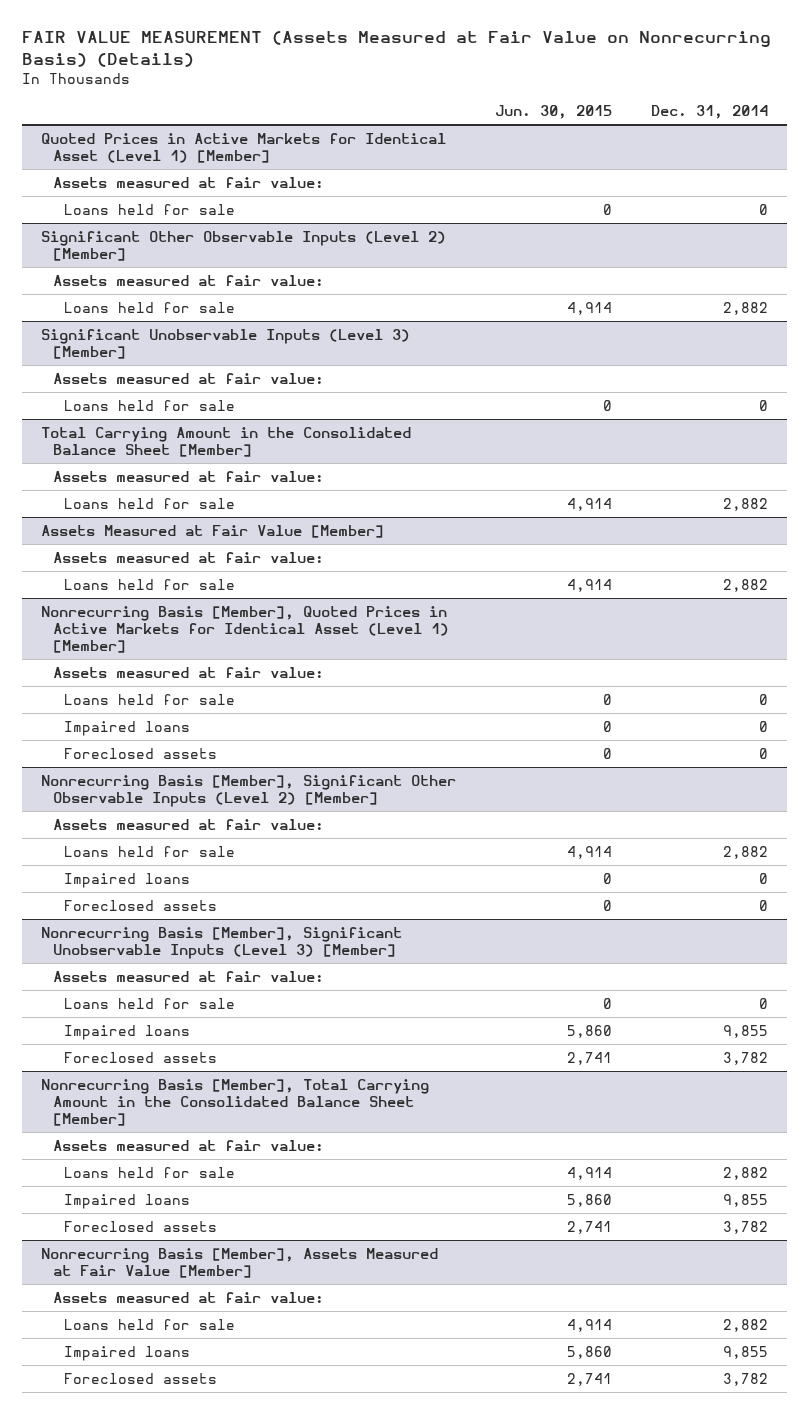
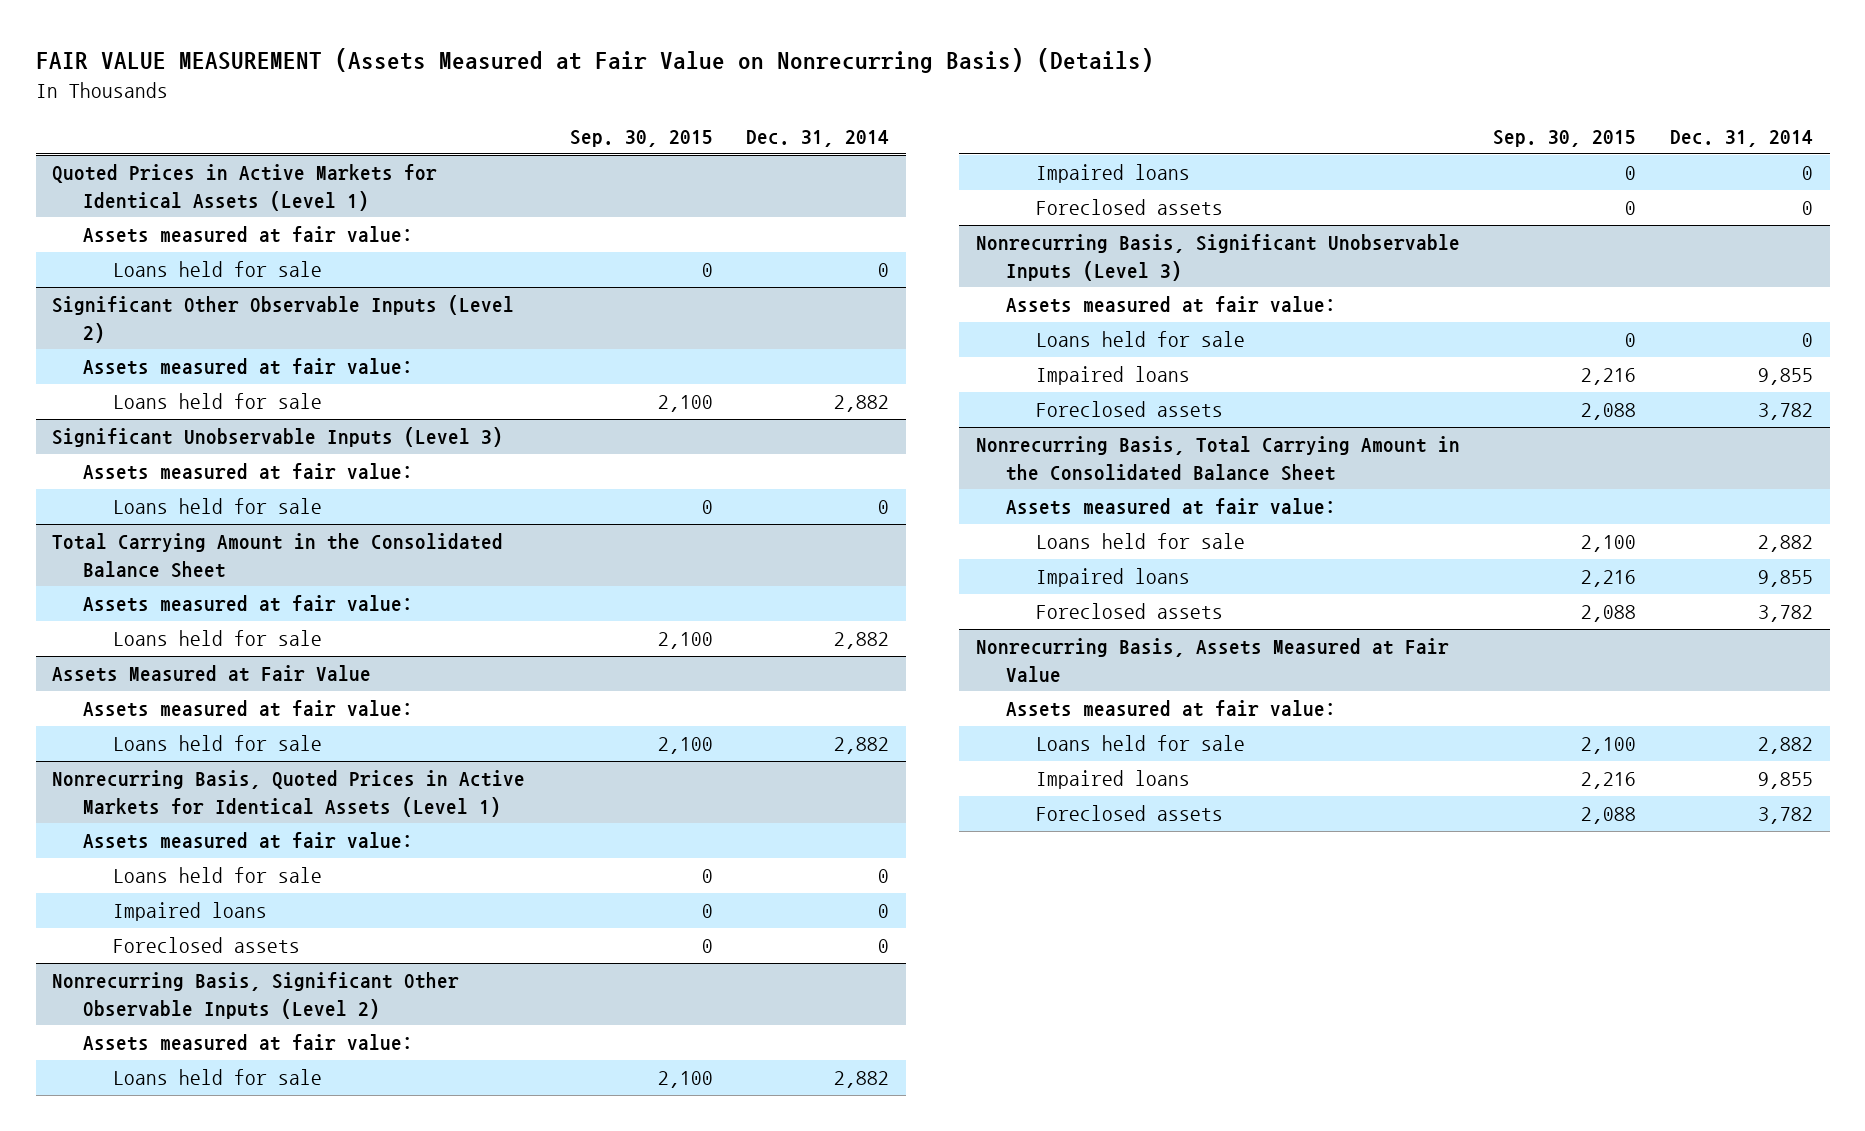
[495,105,613,120] Jun. 30, 2015 -> none
none -> [569,129,713,147] Sep. 30, 2015
[41,132,447,163] Quoted Prices in Active Markets for Identical Asset (Level 1) [Member] -> [52,164,438,211] Quoted Prices in Active Markets for Identical Assets (Level 1)
[41,230,447,261] Significant Other Observable Inputs (Level 2) [Member] -> [52,295,515,343] Significant Other Observable Inputs (Level 2)
[41,328,411,359] Significant Unobservable Inputs (Level 3) [Member] -> [52,427,504,448] Significant Unobservable Inputs (Level 3)
[41,426,412,457] Total Carrying Amount in the Consolidated Balance Sheet [Member] -> [52,533,504,578] Total Carrying Amount in the Consolidated Balance Sheet
[41,524,385,538] Assets Measured at Fair Value [Member] -> [52,665,372,683] Assets Measured at Fair Value
[41,605,449,654] Nonrecurring Basis [Member], Quoted Prices in Active Markets for Identical Asset (Level 1) [Member] -> [52,770,526,817] Nonrecurring Basis, Quoted Prices in Active Markets for Identical Assets (Level 1)
[41,774,457,807] Nonrecurring Basis [Member], Significant Other Observable Inputs (Level 2) [Member] -> [52,972,460,1019] Nonrecurring Basis, Significant Other Observable Inputs (Level 2)
[41,926,403,959] Nonrecurring Basis [Member], Significant Unobservable Inputs (Level 3) [Member] -> [975,234,1460,281] Nonrecurring Basis, Significant Unobservable Inputs (Level 3)
[41,1078,430,1127] Nonrecurring Basis [Member], Total Carrying Amount in the Consolidated Balance Sheet [Member] -> [975,436,1460,481] Nonrecurring Basis, Total Carrying Amount in the Consolidated Balance Sheet
[41,1247,439,1278] Nonrecurring Basis [Member], Assets Measured at Fair Value [Member] -> [975,638,1449,682] Nonrecurring Basis, Assets Measured at Fair Value

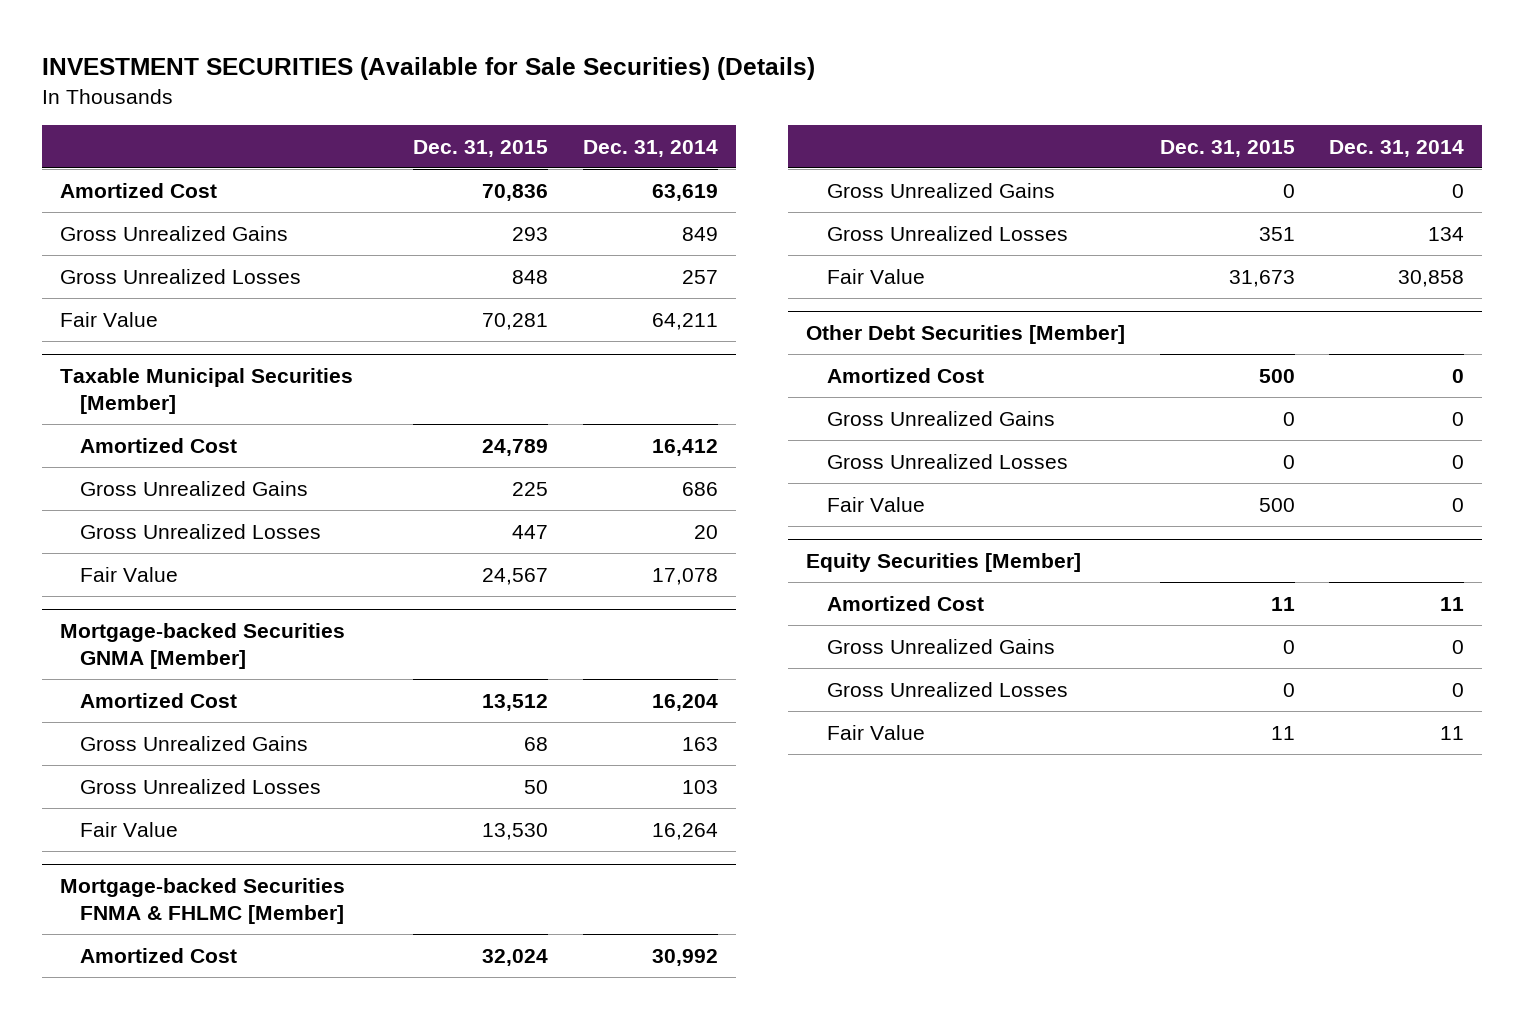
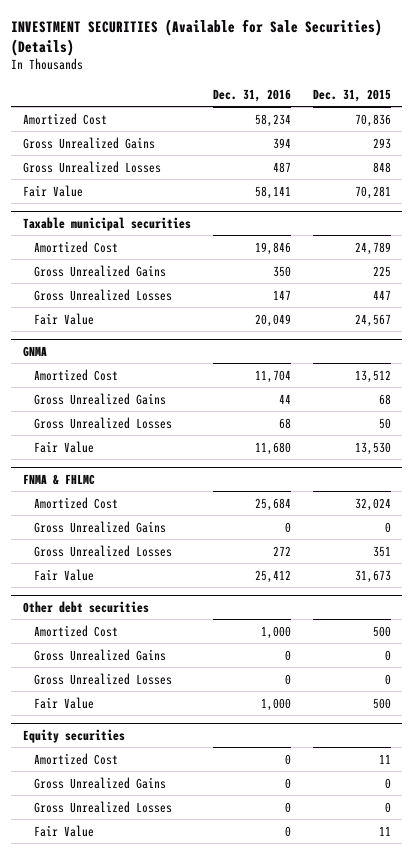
[583,139,719,157] Dec. 31, 2014 -> none
none -> [212,89,291,103] Dec. 31, 2016
[59,368,353,414] Taxable Municipal Securities [Member] -> [22,216,191,231] Taxable municipal securities
[59,623,345,669] Mortgage-backed Securities GNMA [Member] -> [22,345,47,357] GNMA
[59,878,345,924] Mortgage-backed Securities FNMA & FHLMC [Member] -> [22,473,95,485] FNMA & FHLMC
[805,325,1125,345] Other Debt Securities [Member] -> [22,600,149,613] Other debt securities
[805,553,1081,573] Equity Securities [Member] -> [22,728,125,743] Equity securities

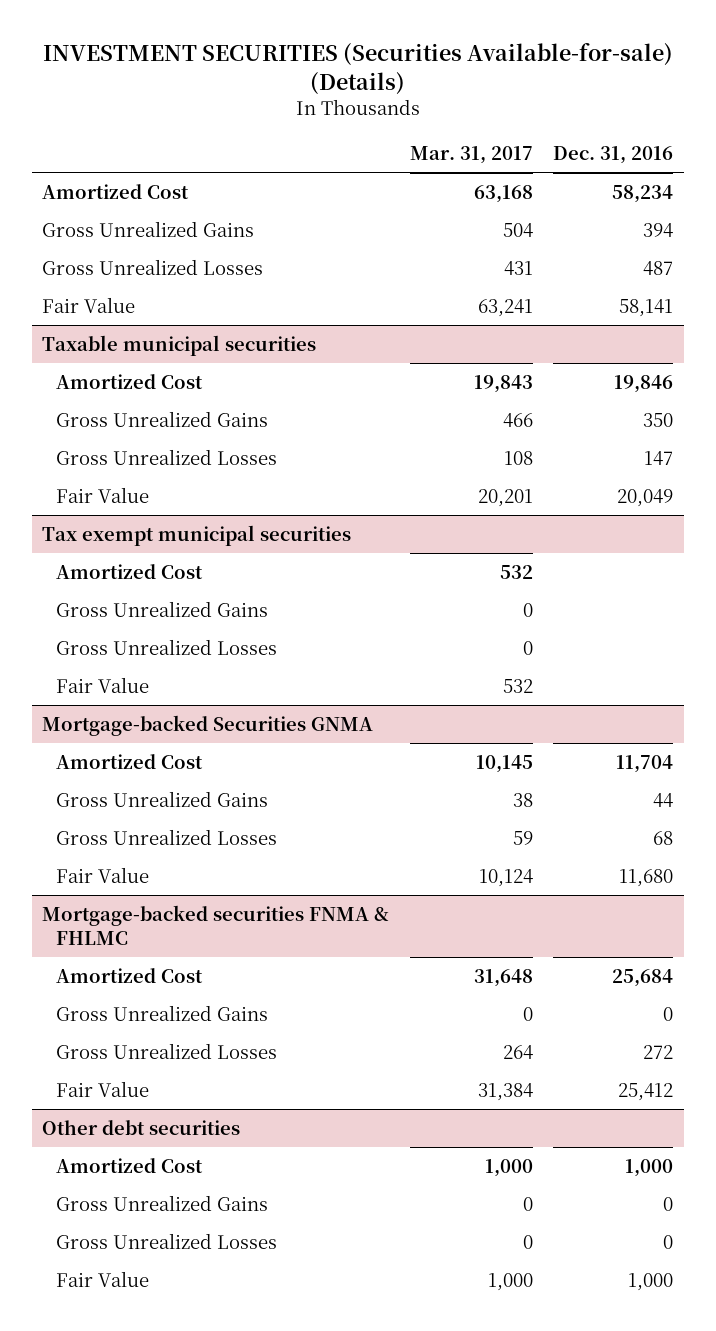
[11,18,383,56] INVESTMENT SECURITIES (Available for Sale Securities) (Details) -> [42,43,673,96] INVESTMENT SECURITIES (Securities Available-for-sale) (Details)
[313,89,392,103] Dec. 31, 2015 -> none
none -> [409,145,533,164] Mar. 31, 2017
none -> [42,524,352,546] Tax exempt municipal securities
none -> [56,563,204,579] Amortized Cost
none -> [56,600,269,617] Gross Unrealized Gains
none -> [56,638,278,655] Gross Unrealized Losses
none -> [56,676,150,693] Fair Value
[22,345,47,357] GNMA -> [42,714,374,736] Mortgage-backed Securities GNMA
[22,473,95,485] FNMA & FHLMC -> [42,904,390,946] Mortgage-backed securities FNMA & FHLMC
[22,728,125,743] Equity securities -> none
[33,752,118,765] Amortized Cost -> none
[33,776,166,789] Gross Unrealized Gains -> none
[33,800,172,813] Gross Unrealized Losses -> none
[33,824,94,837] Fair Value -> none

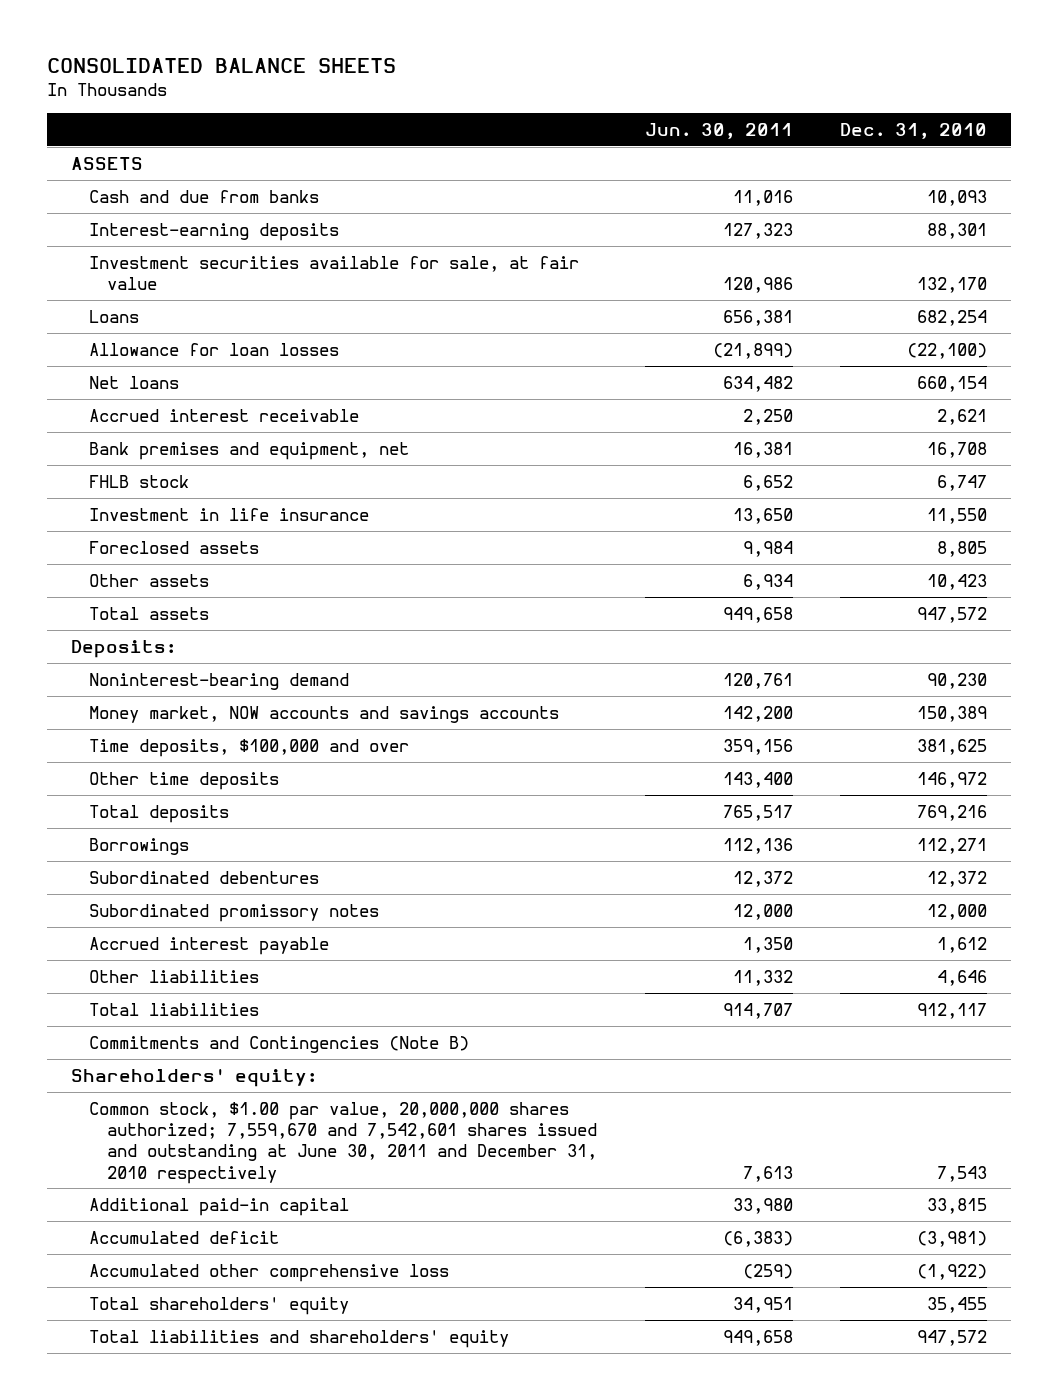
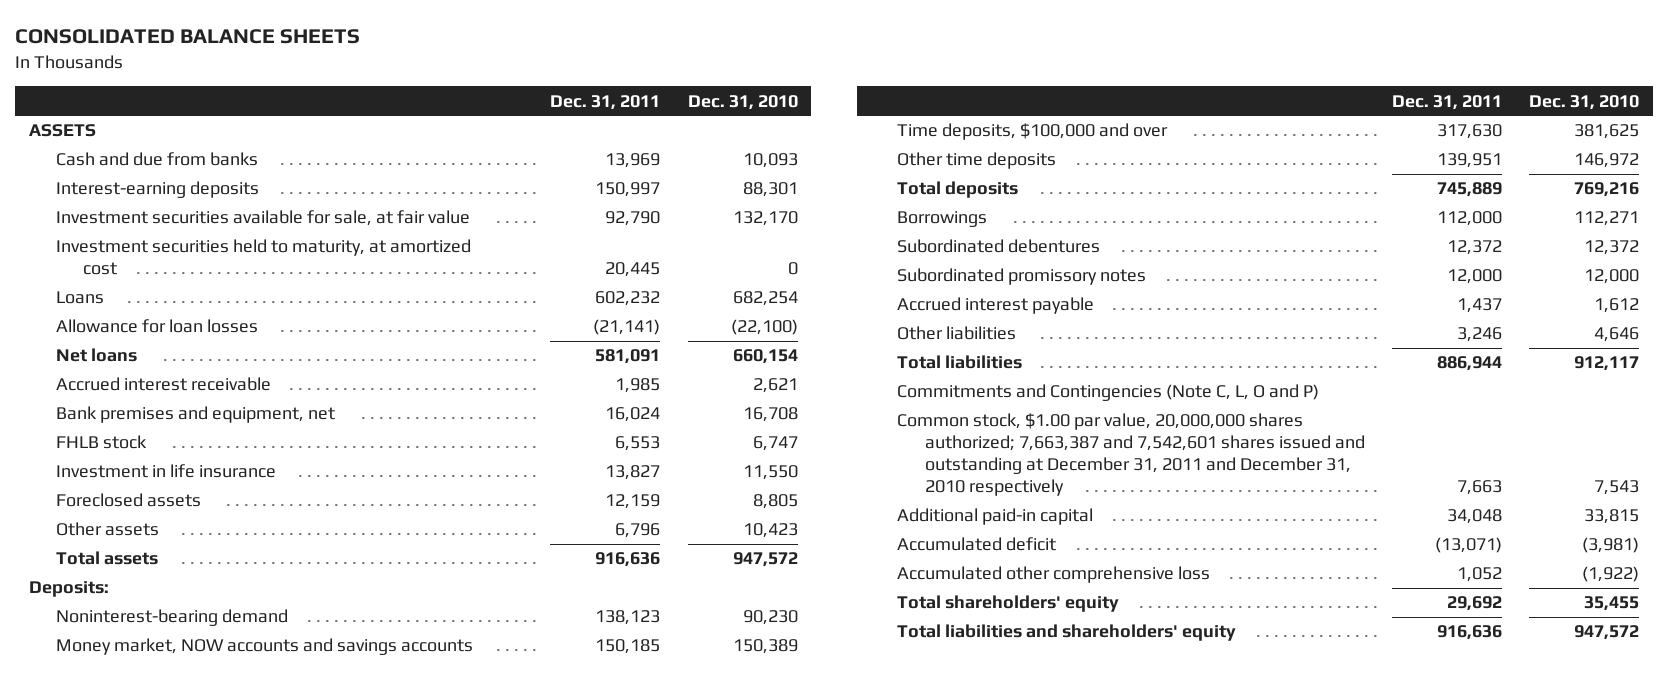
[644,122,793,139] Jun. 30, 2011 -> none
none -> [550,94,661,110] Dec. 31, 2011
none -> [56,239,472,276] Investment securities held to maturity, at amortized cost
[70,1068,317,1087] Shareholders' equity: -> none
[88,1035,469,1053] Commitments and Contingencies (Note B) -> [897,384,1320,402] Commitments and Contingencies (Note C, L, O and P)
[88,1101,598,1184] Common stock, $1.00 par value, 20,000,000 shares authorized; 7,559,670 and 7,542,601 shares issued and outstanding at June 30, 2011 and December 31, 2010 respectively -> [897,413,1365,497] Common stock, $1.00 par value, 20,000,000 shares authorized; 7,663,387 and 7,542,601 shares issued and outstanding at December 31, 2011 and December 31, 2010 respectively

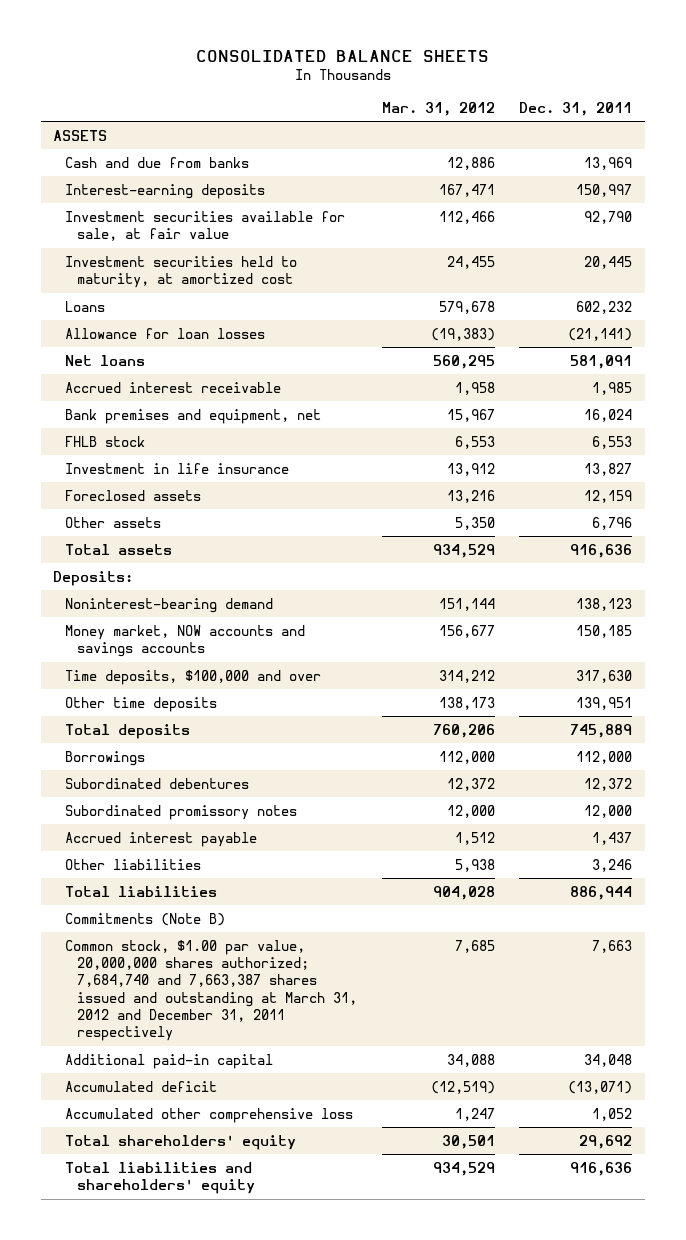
[687,94,798,110] Dec. 31, 2010 -> none
none -> [381,101,495,116] Mar. 31, 2012
[897,384,1320,402] Commitments and Contingencies (Note C, L, O and P) -> [65,912,226,926] Commitments (Note B)
[897,413,1365,497] Common stock, $1.00 par value, 20,000,000 shares authorized; 7,663,387 and 7,542,601 shares issued and outstanding at December 31, 2011 and December 31, 2010 respectively -> [65,939,358,1042] Common stock, $1.00 par value, 20,000,000 shares authorized; 7,684,740 and 7,663,387 shares issued and outstanding at March 31, 2012 and December 31, 2011 respectively

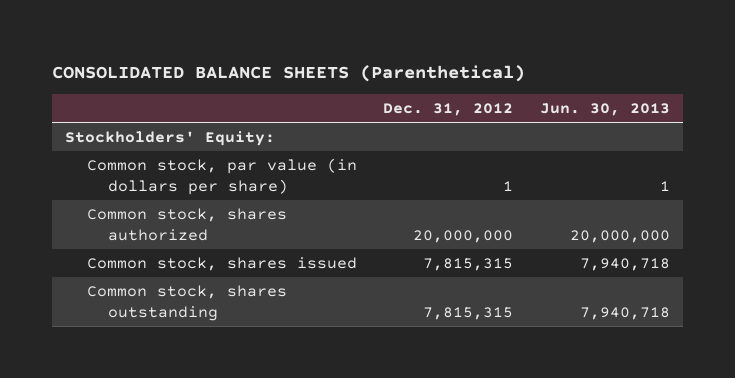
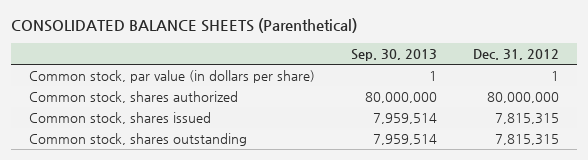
[540,103,671,117] Jun. 30, 2013 -> none
none -> [350,49,437,62] Sep. 30, 2013
[64,130,275,146] Stockholders' Equity: -> none
[413,230,514,244] 20,000,000 -> [487,92,560,104] 80,000,000

